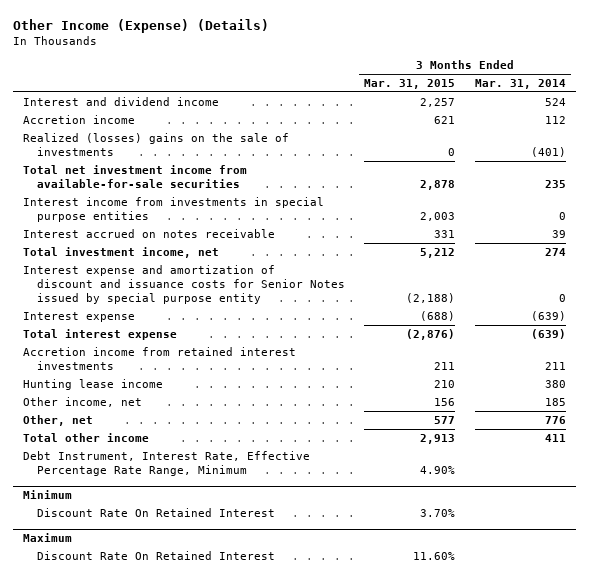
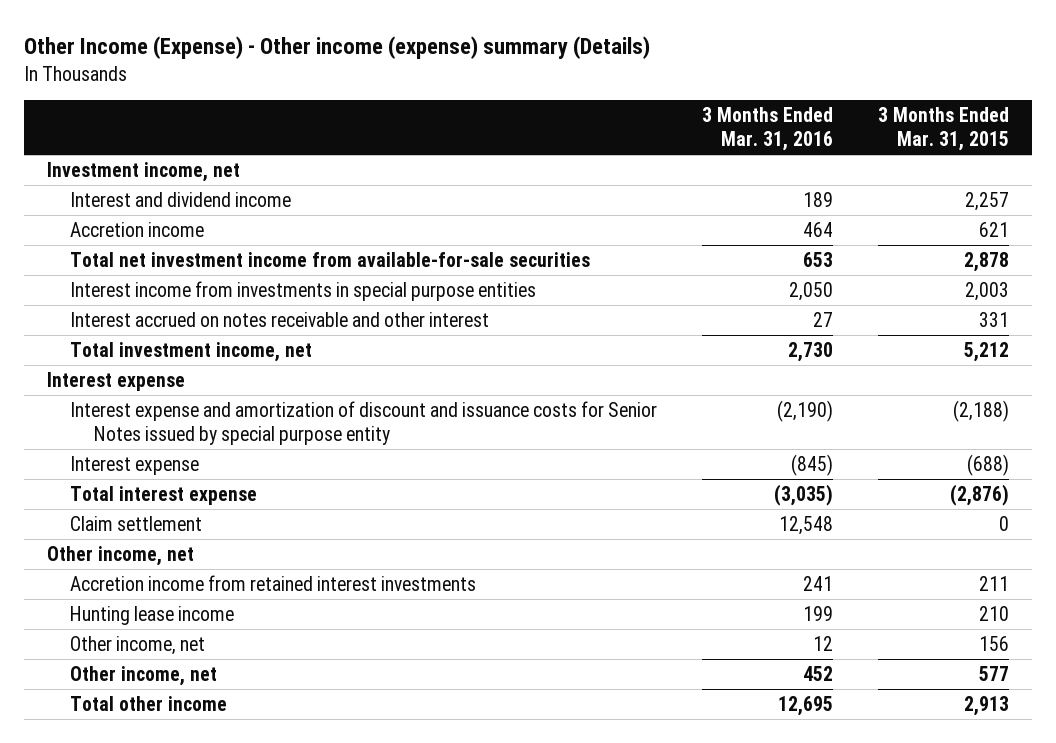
[13,19,270,34] Other Income (Expense) (Details) -> [24,36,651,60] Other Income (Expense) - Other income (expense) summary (Details)
[475,79,567,90] Mar. 31, 2014 -> none
none -> [702,107,834,152] 3 Months Ended Mar. 31, 2016
none -> [46,161,240,182] Investment income, net
[22,132,289,157] Realized (losses) gains on the sale of investments -> none
[22,228,275,238] Interest accrued on notes receivable -> [70,311,490,327] Interest accrued on notes receivable and other interest
none -> [46,371,185,391] Interest expense
none -> [70,515,203,531] Claim settlement
none -> [46,545,194,566] Other income, net
[22,414,93,426] Other, net -> [70,665,218,686] Other income, net
[22,450,310,477] Debt Instrument, Interest Rate, Effective Percentage Rate Range, Minimum -> none
[22,490,72,500] Minimum -> none
[36,507,275,517] Discount Rate On Retained Interest -> none
[22,533,72,543] Maximum -> none
[36,550,275,560] Discount Rate On Retained Interest -> none

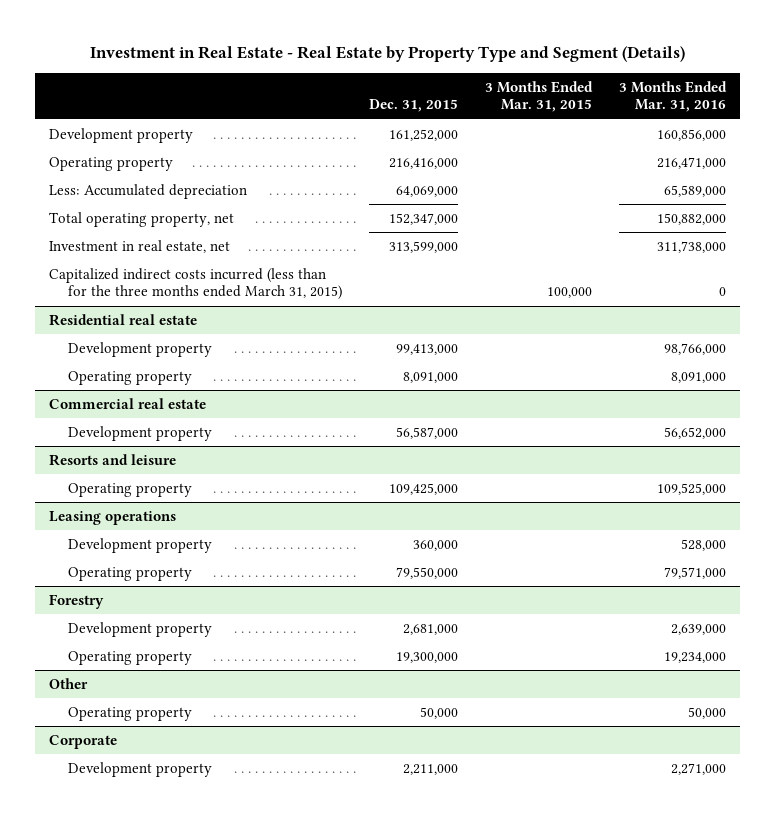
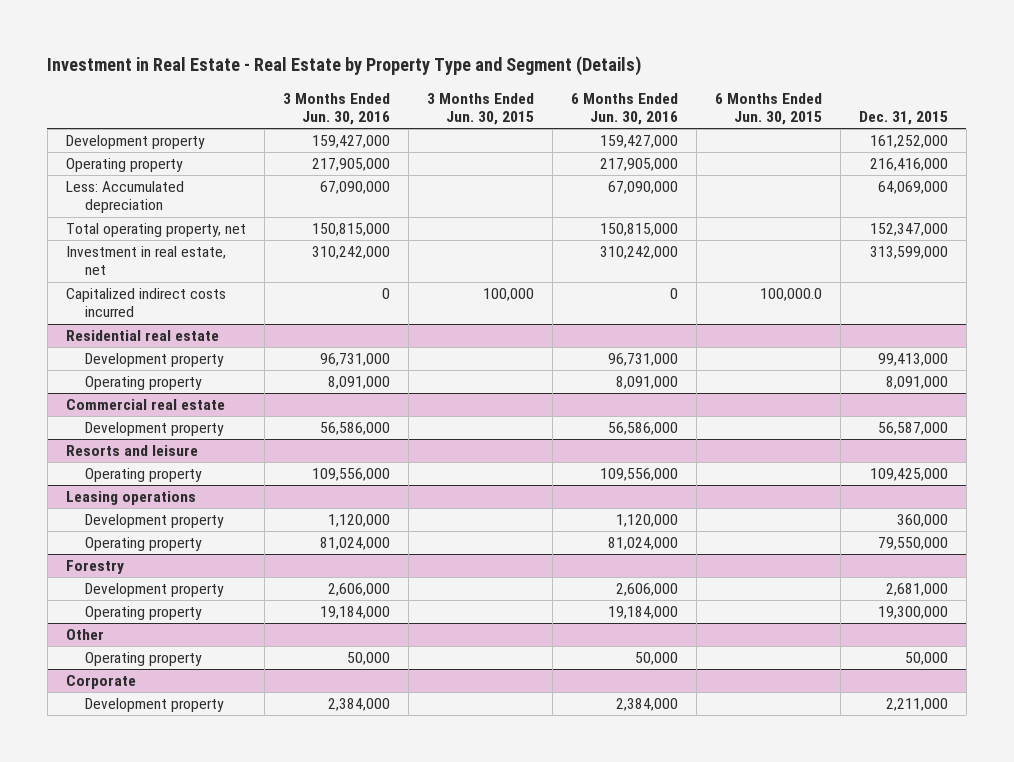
[485,81,594,113] 3 Months Ended Mar. 31, 2015 -> none
[619,81,728,113] 3 Months Ended Mar. 31, 2016 -> none
none -> [282,93,390,126] 3 Months Ended Jun. 30, 2016
none -> [426,93,534,126] 3 Months Ended Jun. 30, 2015
none -> [570,93,678,126] 6 Months Ended Jun. 30, 2016
none -> [714,93,822,126] 6 Months Ended Jun. 30, 2015
[48,267,343,301] Capitalized indirect costs incurred (less than for the three months ended March 31, 2015) -> [65,288,226,318] Capitalized indirect costs incurred

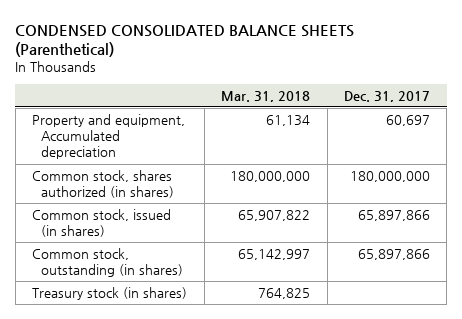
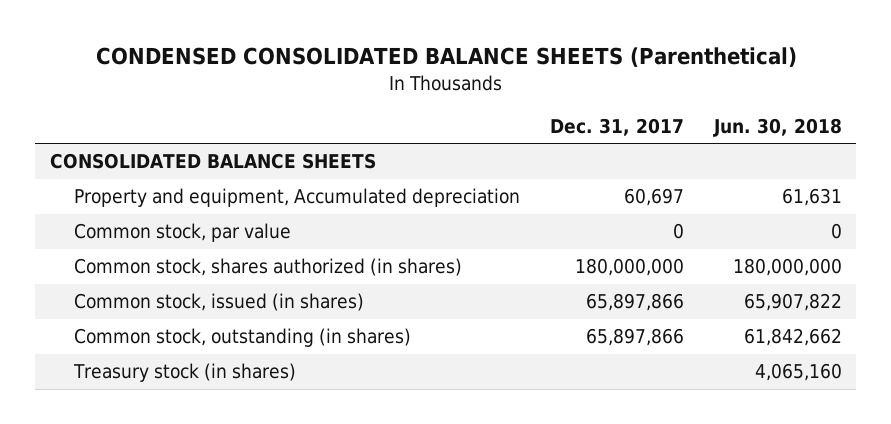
[221,90,311,102] Mar. 31, 2018 -> none
none -> [712,117,842,137] Jun. 30, 2018
none -> [49,153,376,170] CONSOLIDATED BALANCE SHEETS
none -> [74,223,292,243] Common stock, par value

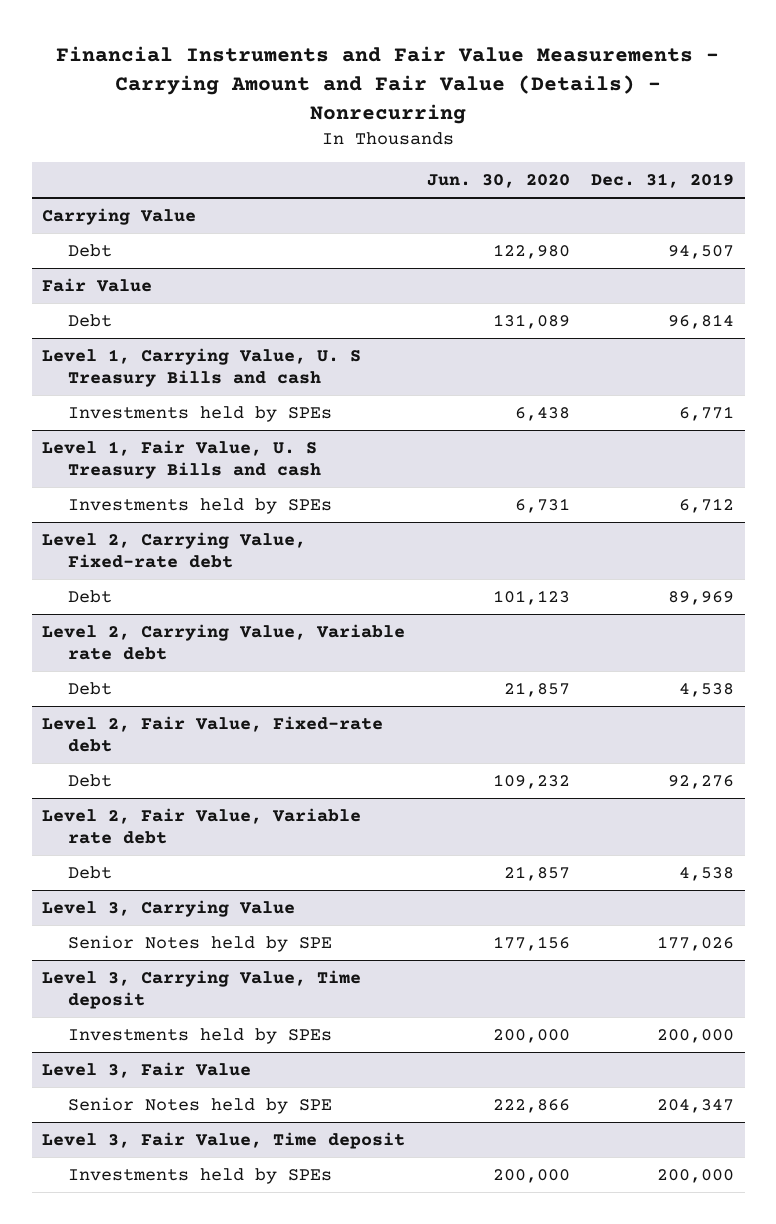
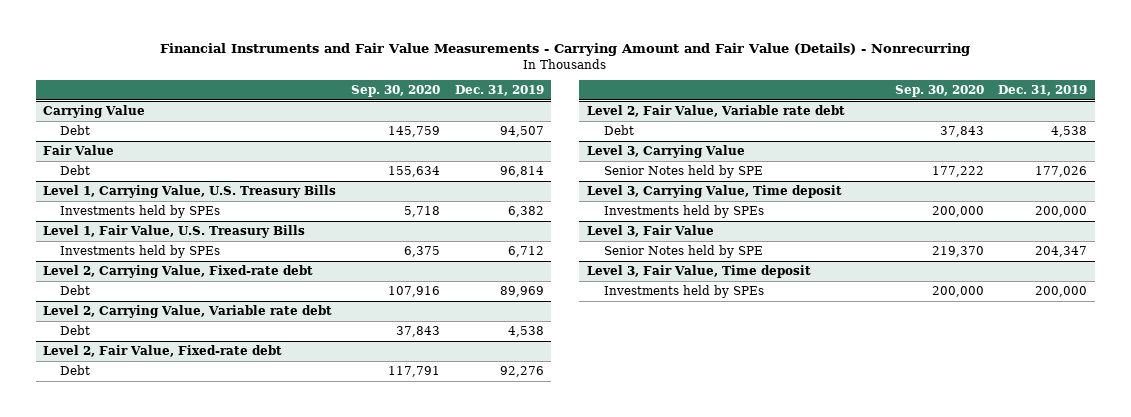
[426,174,570,189] Jun. 30, 2020 -> none
none -> [350,84,440,97] Sep. 30, 2020
[42,347,362,388] Level 1, Carrying Value, U. S Treasury Bills and cash -> [43,185,337,199] Level 1, Carrying Value, U.S. Treasury Bills
[678,405,734,421] 6,771 -> [507,206,544,218] 6,382
[42,439,322,480] Level 1, Fair Value, U. S Treasury Bills and cash -> [43,225,306,239] Level 1, Fair Value, U.S. Treasury Bills

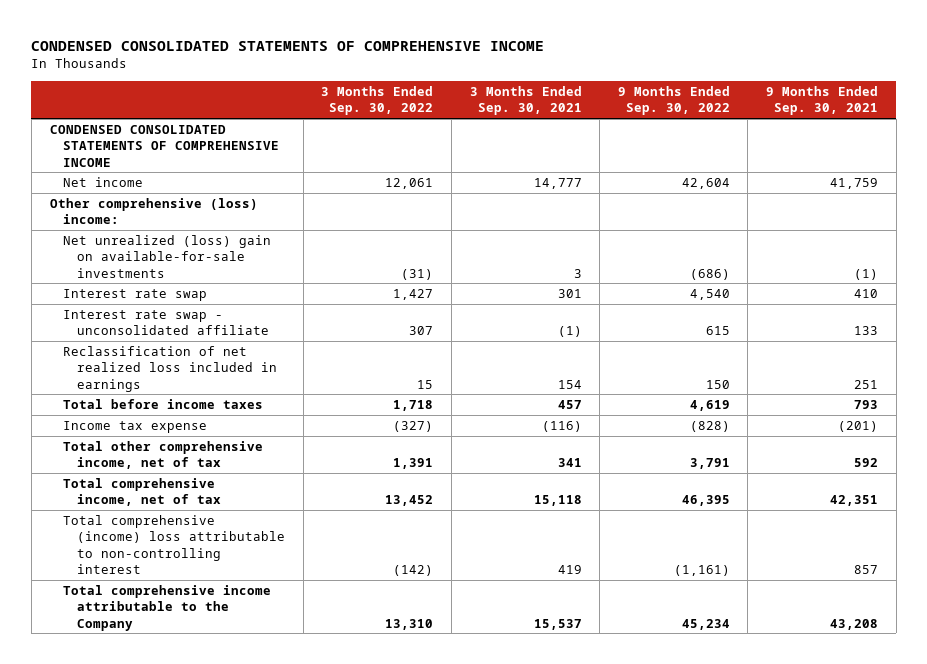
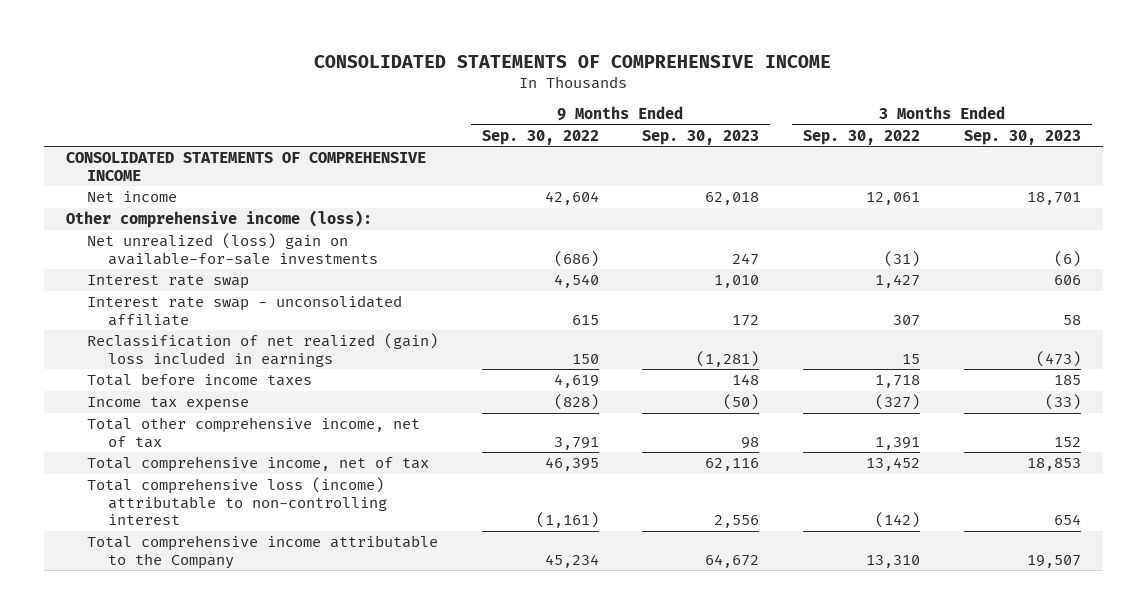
[31,41,545,52] CONDENSED CONSOLIDATED STATEMENTS OF COMPREHENSIVE INCOME -> [314,54,832,68] CONSOLIDATED STATEMENTS OF COMPREHENSIVE INCOME
[469,85,582,116] 3 Months Ended Sep. 30, 2021 -> none
[765,85,878,116] 9 Months Ended Sep. 30, 2021 -> none
none -> [642,129,760,145] Sep. 30, 2023
none -> [963,129,1081,145] Sep. 30, 2023
[49,124,280,167] CONDENSED CONSOLIDATED STATEMENTS OF COMPREHENSIVE INCOME -> [66,152,427,181] CONSOLIDATED STATEMENTS OF COMPREHENSIVE INCOME
[49,197,258,225] Other comprehensive (loss) income: -> [66,210,373,229] Other comprehensive income (loss):
[63,345,278,392] Reclassification of net realized loss included in earnings -> [86,333,438,367] Reclassification of net realized (gain) loss included in earnings
[63,514,286,574] Total comprehensive (income) loss attributable to non-controlling interest -> [86,477,387,526] Total comprehensive loss (income) attributable to non-controlling interest

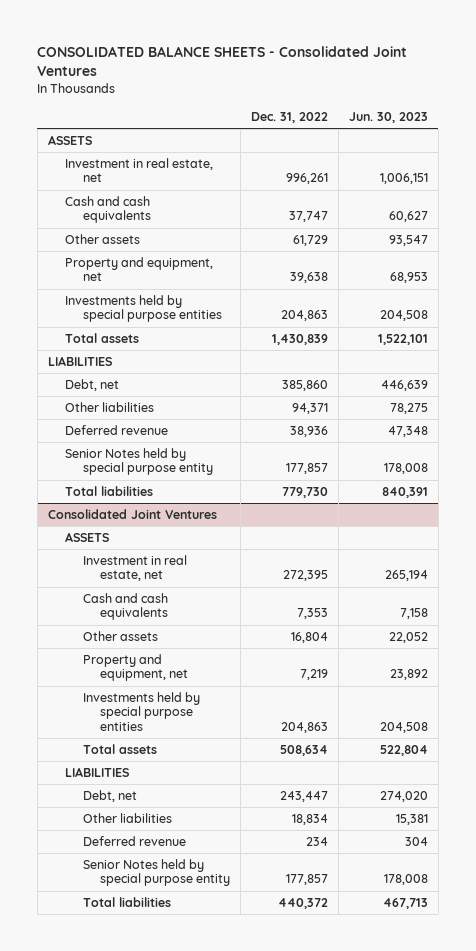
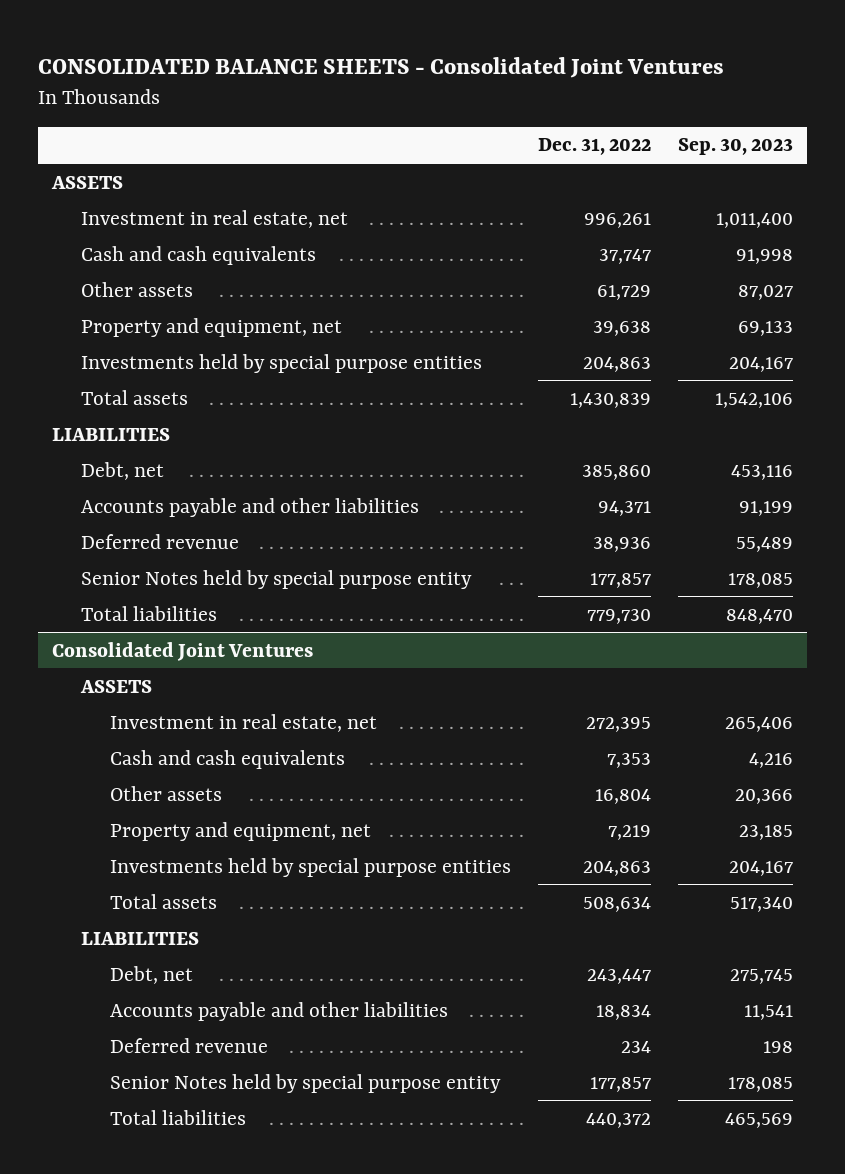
[348,112,428,124] Jun. 30, 2023 -> none
none -> [677,138,793,156] Sep. 30, 2023
[65,401,155,412] Other liabilities -> [80,497,419,517] Accounts payable and other liabilities
[82,812,172,823] Other liabilities -> [109,1001,448,1021] Accounts payable and other liabilities

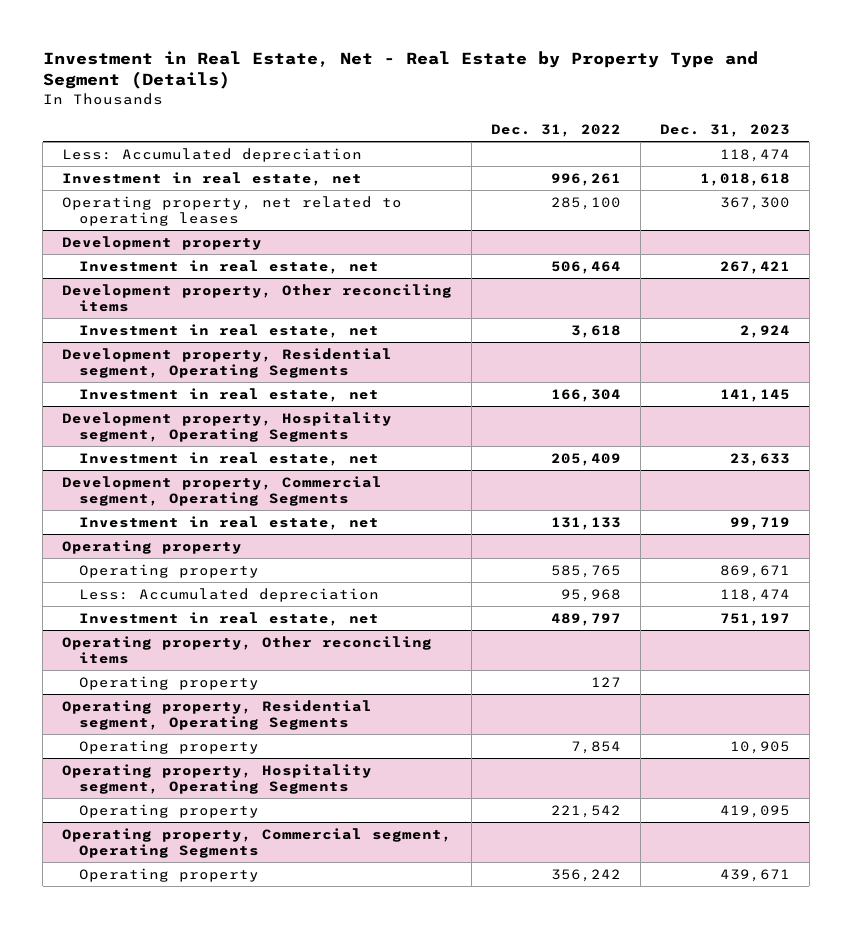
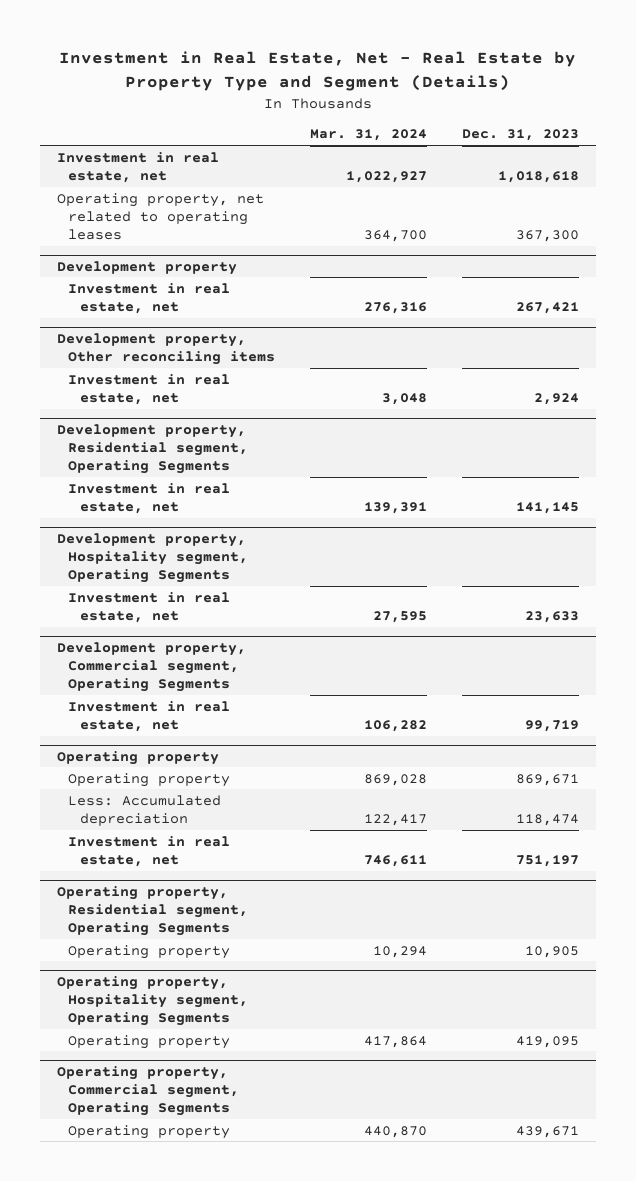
[491,124,622,138] Dec. 31, 2022 -> none
none -> [310,129,428,142] Mar. 31, 2024
[62,147,363,162] Less: Accumulated depreciation -> none
[62,635,433,664] Operating property, Other reconciling items -> none
[78,675,259,690] Operating property -> none

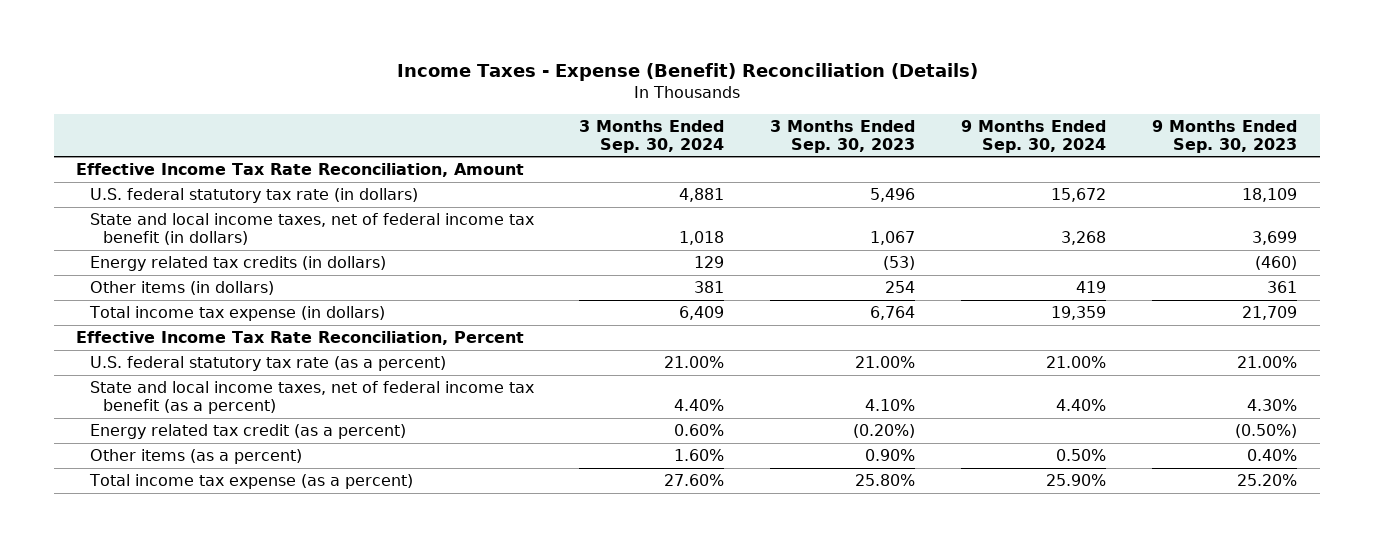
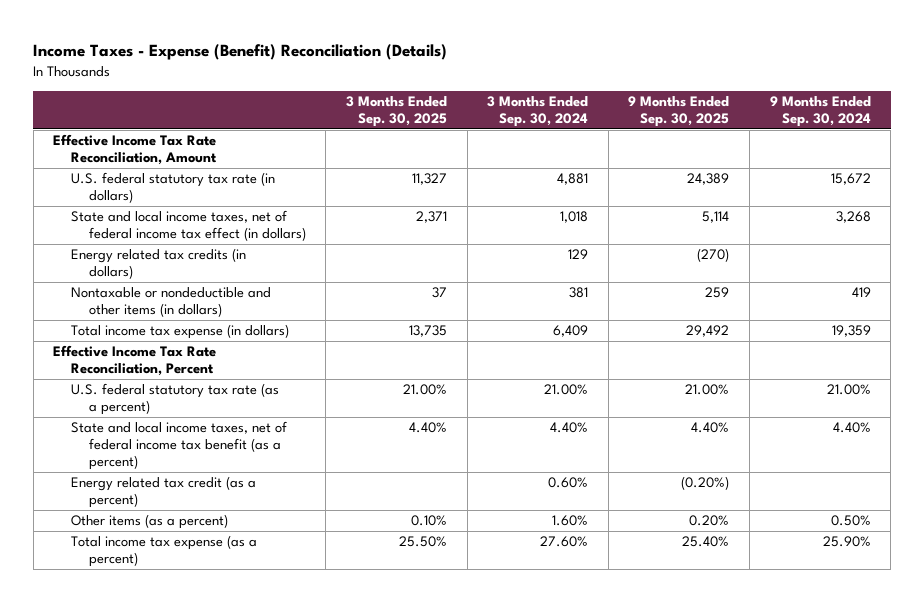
[770,119,916,153] 3 Months Ended Sep. 30, 2023 -> none
[1151,119,1297,153] 9 Months Ended Sep. 30, 2023 -> none
none -> [345,96,447,128] 3 Months Ended Sep. 30, 2025
none -> [628,96,730,128] 9 Months Ended Sep. 30, 2025
[89,212,534,246] State and local income taxes, net of federal income tax benefit (in dollars) -> [71,210,306,242] State and local income taxes, net of federal income tax effect (in dollars)
[89,280,274,295] Other items (in dollars) -> [71,287,272,318] Nontaxable or nondeductible and other items (in dollars)

